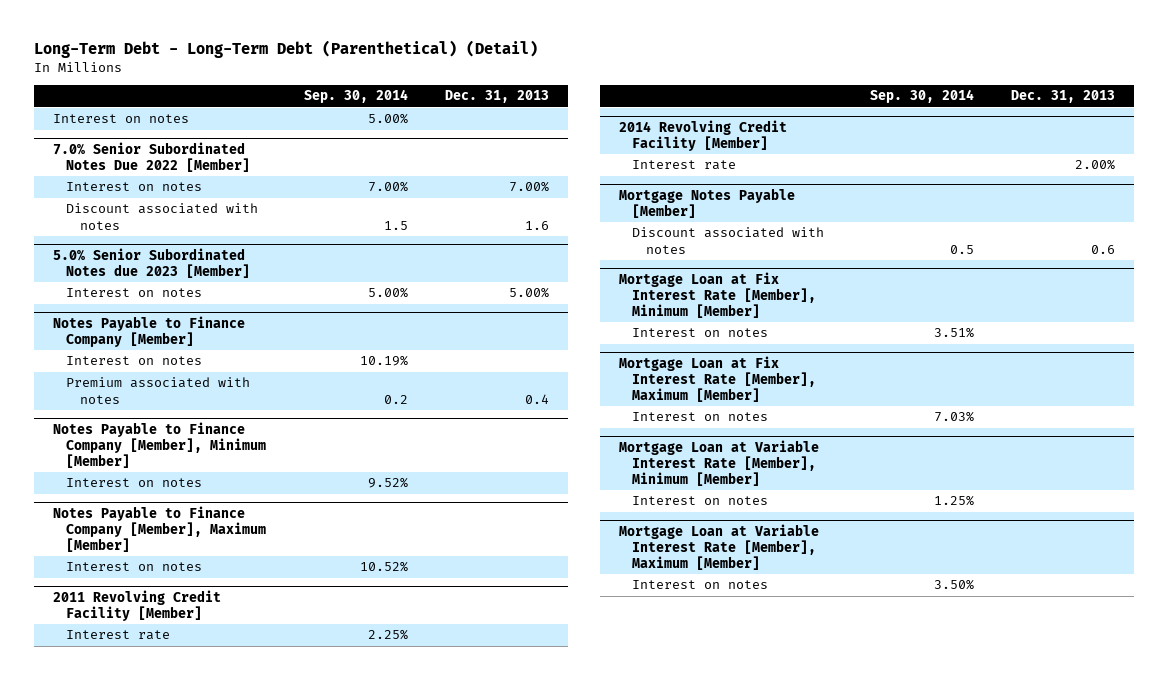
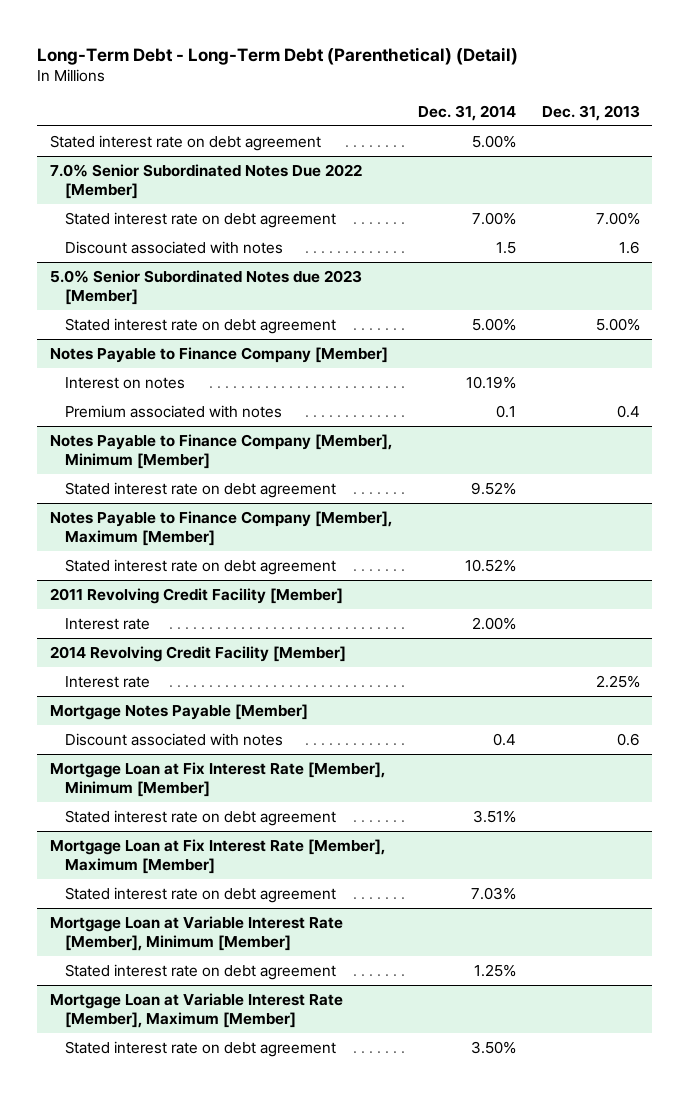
[303,89,408,104] Sep. 30, 2014 -> none
none -> [417,104,516,121] Dec. 31, 2014
[53,114,190,124] Interest on notes -> [49,134,321,151] Stated interest rate on debt agreement
[66,182,203,192] Interest on notes -> [64,211,336,228] Stated interest rate on debt agreement
[66,288,203,298] Interest on notes -> [64,317,336,334] Stated interest rate on debt agreement
[66,478,203,488] Interest on notes -> [64,481,336,498] Stated interest rate on debt agreement
[66,562,203,572] Interest on notes -> [64,558,336,575] Stated interest rate on debt agreement
[1075,159,1116,171] 2.00% -> [595,674,640,688] 2.25%
[632,328,769,338] Interest on notes -> [64,809,336,826] Stated interest rate on debt agreement
[632,412,769,422] Interest on notes -> [64,886,336,903] Stated interest rate on debt agreement
[632,496,769,506] Interest on notes -> [64,963,336,980] Stated interest rate on debt agreement
[632,580,769,590] Interest on notes -> [64,1040,336,1057] Stated interest rate on debt agreement

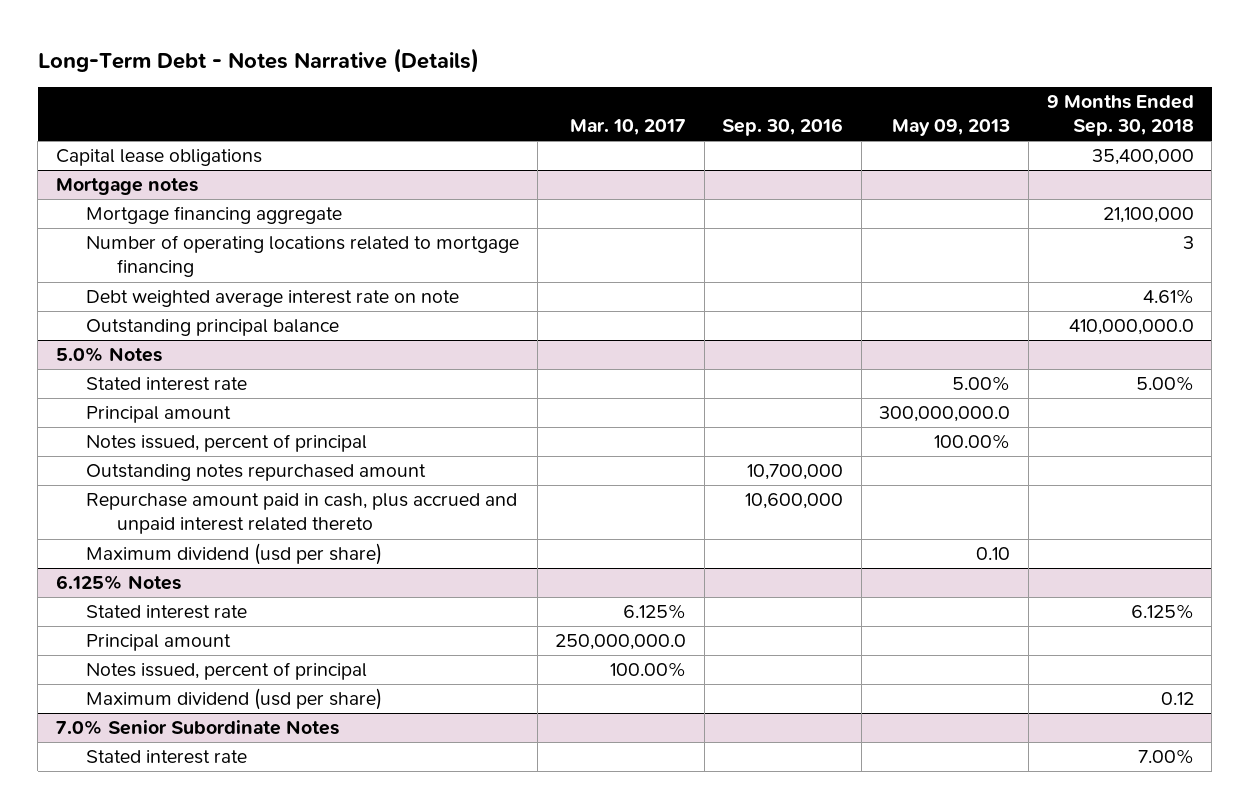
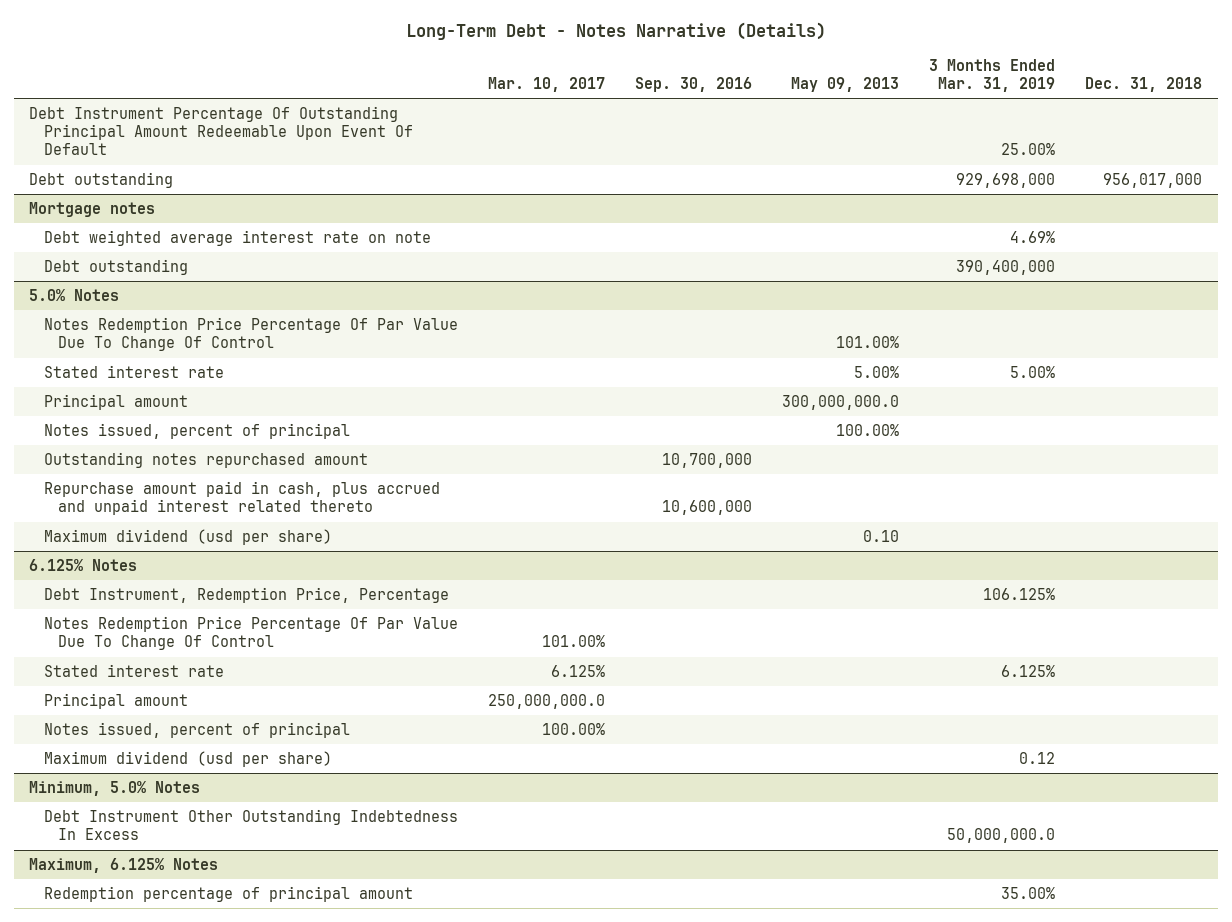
[1046,95,1194,137] 9 Months Ended Sep. 30, 2018 -> none
none -> [929,58,1056,92] 3 Months Ended Mar. 31, 2019
none -> [1085,76,1203,92] Dec. 31, 2018
[55,149,262,167] Capital lease obligations -> none
none -> [29,105,413,156] Debt Instrument Percentage Of Outstanding Principal Amount Redeemable Upon Event Of Default
none -> [29,171,174,188] Debt outstanding
[86,206,343,225] Mortgage financing aggregate -> none
[86,235,520,278] Number of operating locations related to mortgage financing -> none
[86,319,340,337] Outstanding principal balance -> [43,258,188,275] Debt outstanding
none -> [43,316,458,352] Notes Redemption Price Percentage Of Par Value Due To Change Of Control
none -> [43,586,449,603] Debt Instrument, Redemption Price, Percentage
none -> [43,615,458,651] Notes Redemption Price Percentage Of Par Value Due To Change Of Control
[55,720,339,736] 7.0% Senior Subordinate Notes -> none
[86,750,248,765] Stated interest rate -> none
none -> [29,780,201,796] Minimum, 5.0% Notes
none -> [43,808,458,841] Debt Instrument Other Outstanding Indebtedness In Excess
none -> [29,857,219,873] Maximum, 6.125% Notes
none -> [43,885,413,902] Redemption percentage of principal amount

